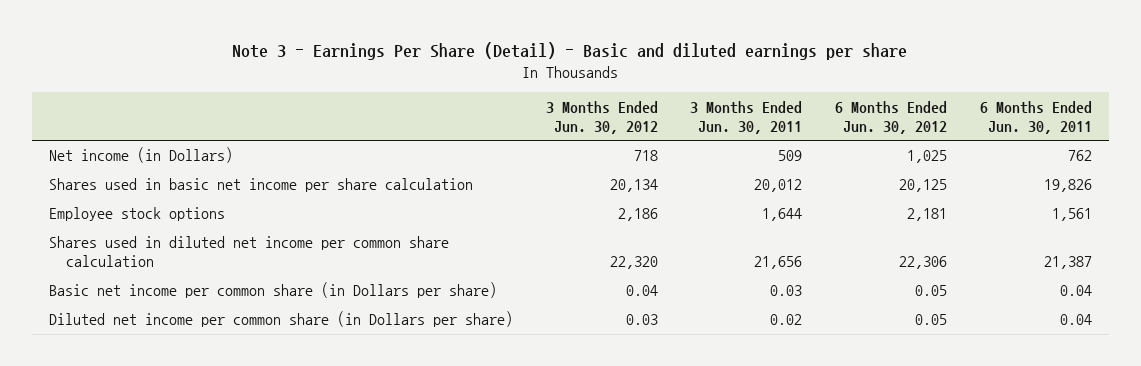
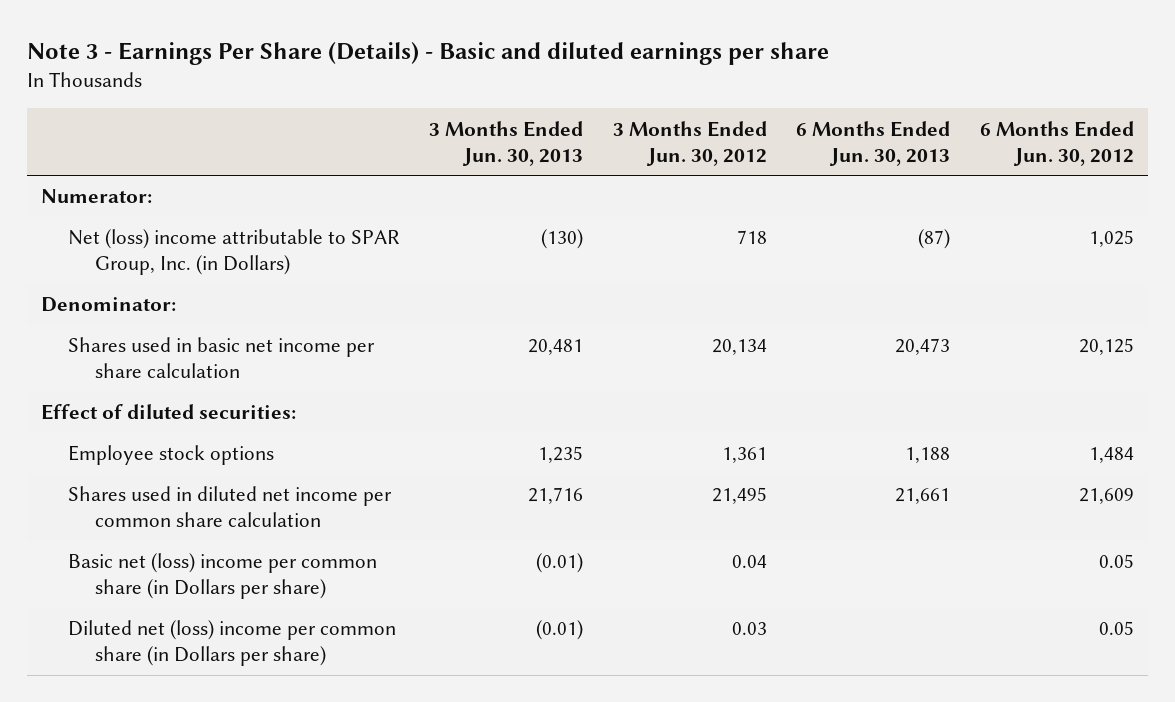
[232,42,908,61] Note 3 - Earnings Per Share (Detail) - Basic and diluted earnings per share -> [26,42,829,66] Note 3 - Earnings Per Share (Details) - Basic and diluted earnings per share
[690,100,803,134] 3 Months Ended Jun. 30, 2011 -> none
[980,100,1093,134] 6 Months Ended Jun. 30, 2011 -> none
none -> [429,120,584,166] 3 Months Ended Jun. 30, 2013
none -> [796,120,951,166] 6 Months Ended Jun. 30, 2013
none -> [41,189,153,204] Numerator:
[48,147,233,164] Net income (in Dollars) -> [67,229,400,276] Net (loss) income attributable to SPAR Group, Inc. (in Dollars)
none -> [41,297,177,313] Denominator:
none -> [41,404,297,421] Effect of diluted securities:
[617,208,658,222] 2,186 -> [721,447,767,464] 1,361
[907,208,948,222] 2,181 -> [1088,447,1134,464] 1,484
[609,256,658,270] 22,320 -> [711,487,767,505] 21,495
[899,256,948,270] 22,306 -> [1078,488,1134,505] 21,609
[48,282,497,299] Basic net income per common share (in Dollars per share) -> [67,553,377,600] Basic net (loss) income per common share (in Dollars per share)
[48,311,513,328] Diluted net income per common share (in Dollars per share) -> [67,620,396,667] Diluted net (loss) income per common share (in Dollars per share)

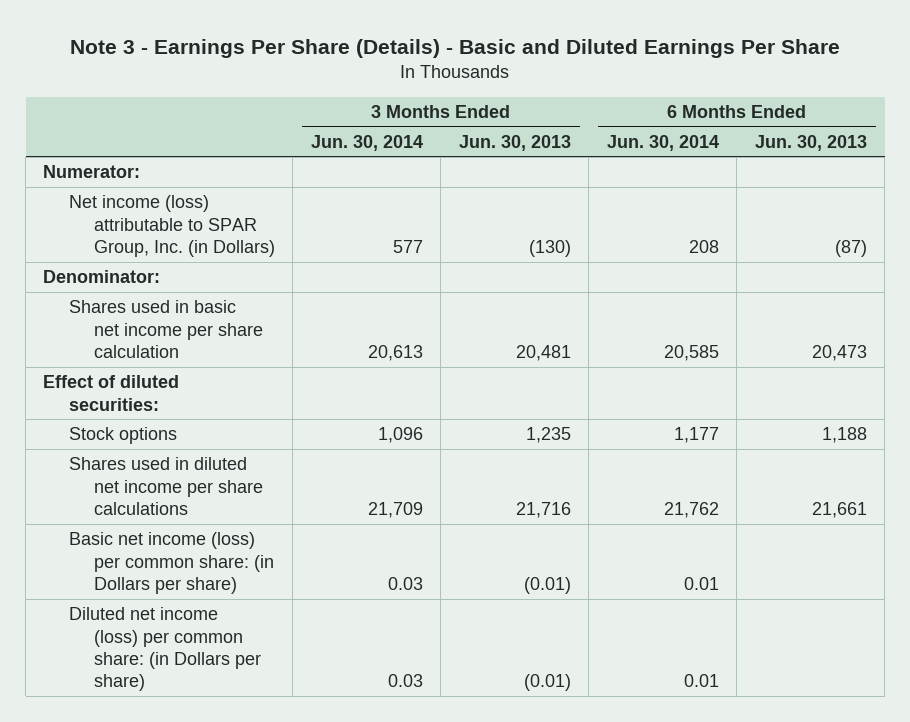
[26,42,829,66] Note 3 - Earnings Per Share (Details) - Basic and diluted earnings per share -> [70,38,841,58] Note 3 - Earnings Per Share (Details) - Basic and Diluted Earnings Per Share
[612,120,767,166] 3 Months Ended Jun. 30, 2012 -> none
[979,120,1134,166] 6 Months Ended Jun. 30, 2012 -> none
none -> [310,134,423,151] Jun. 30, 2014
none -> [606,134,719,151] Jun. 30, 2014
[67,229,400,276] Net (loss) income attributable to SPAR Group, Inc. (in Dollars) -> [68,195,275,258] Net income (loss) attributable to SPAR Group, Inc. (in Dollars)
[67,445,274,466] Employee stock options -> [68,427,177,445] Stock options
[67,486,392,528] Shares used in diluted net income per common share calculation -> [68,457,263,516] Shares used in diluted net income per share calculations
[67,553,377,600] Basic net (loss) income per common share (in Dollars per share) -> [68,532,274,595] Basic net income (loss) per common share: (in Dollars per share)
[67,620,396,667] Diluted net (loss) income per common share (in Dollars per share) -> [68,607,261,692] Diluted net income (loss) per common share: (in Dollars per share)

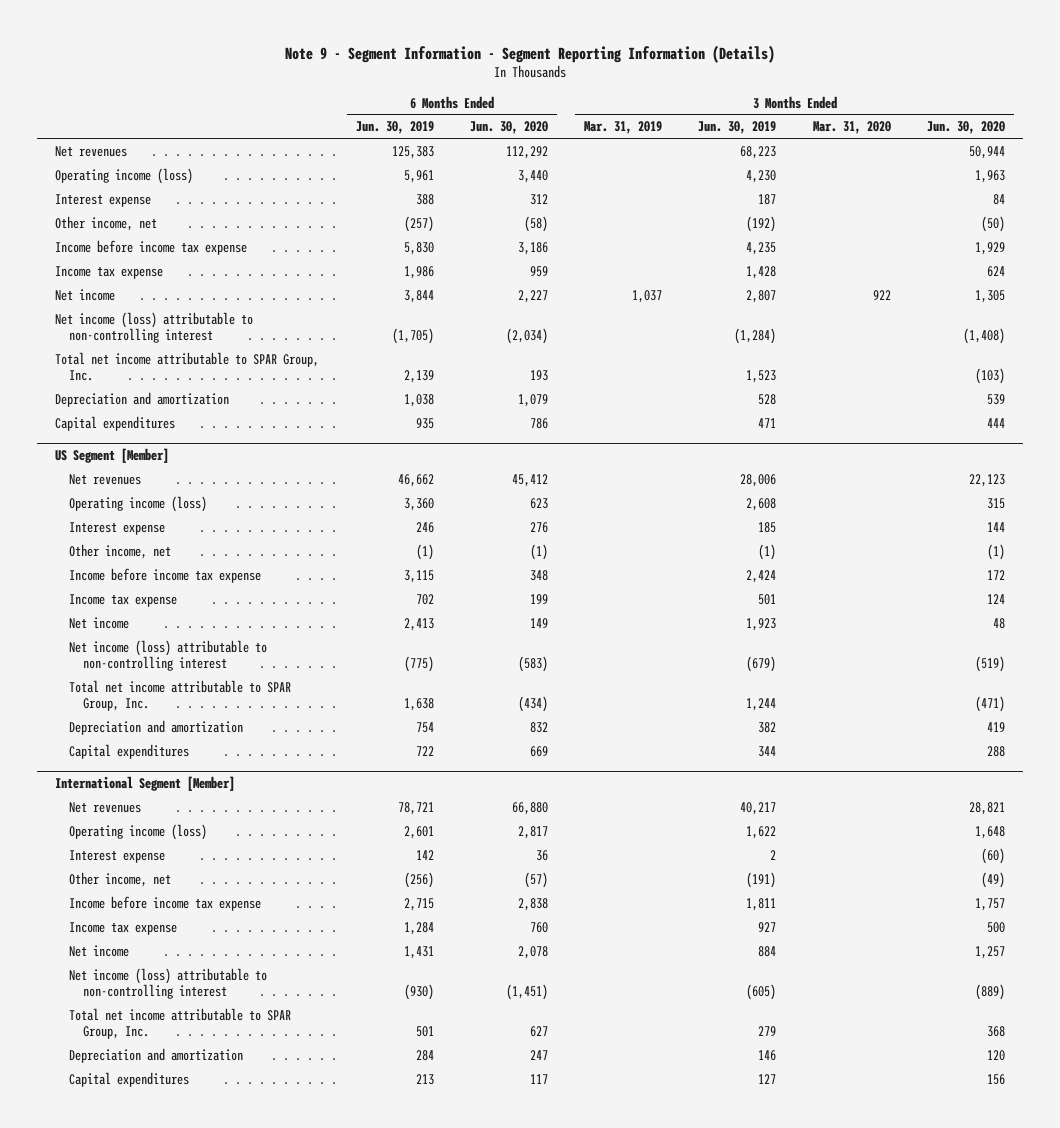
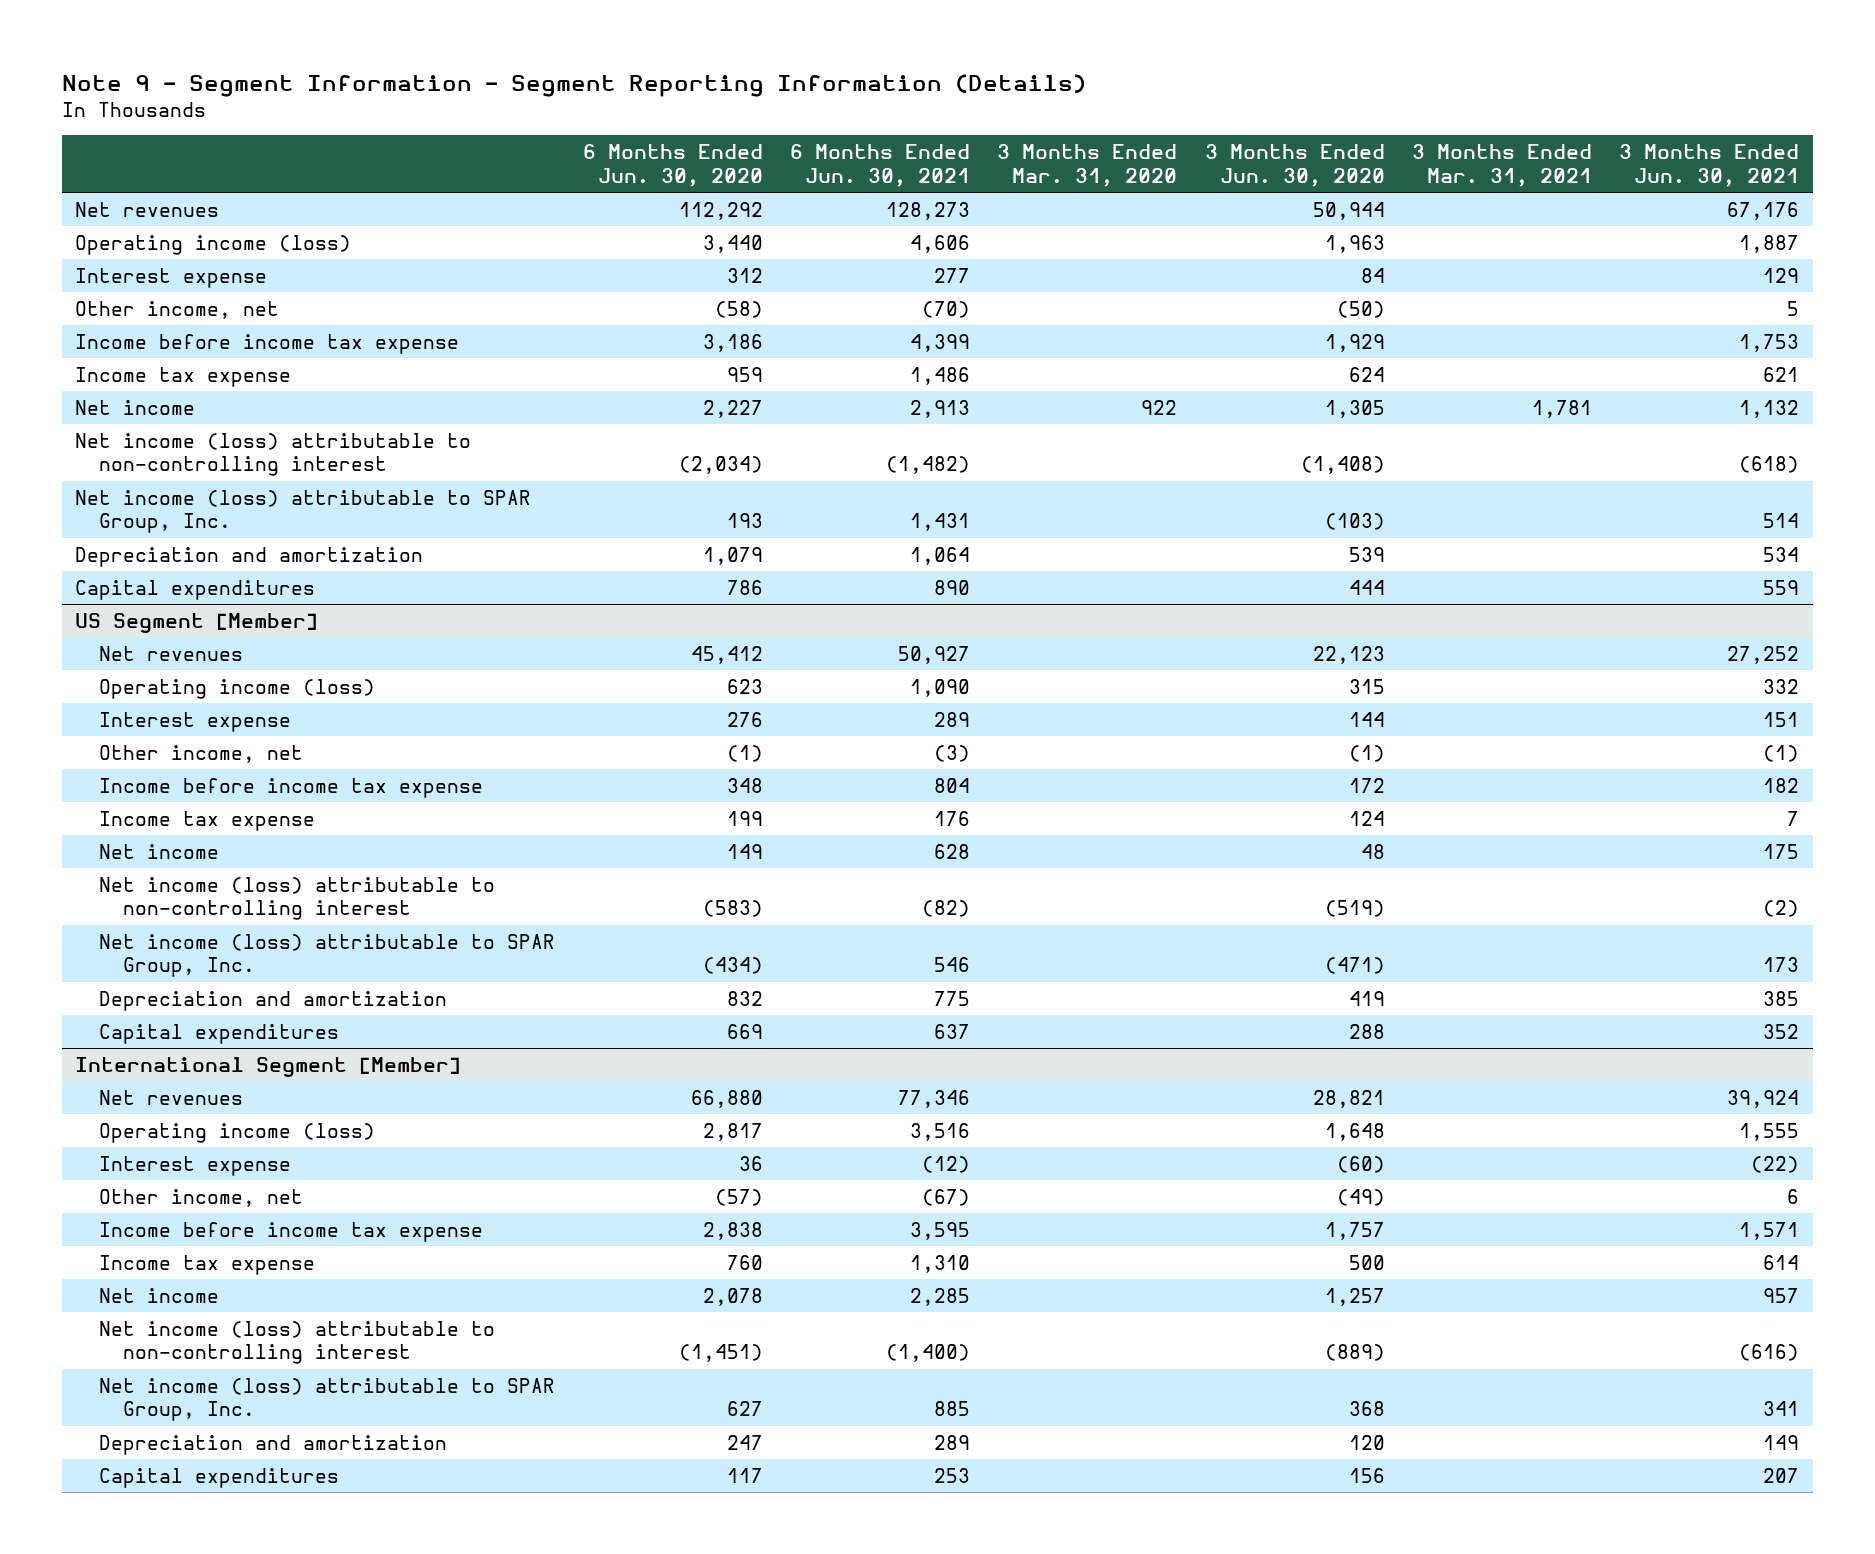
[355,121,434,135] Jun. 30, 2019 -> none
[584,121,663,135] Mar. 31, 2019 -> none
[698,121,777,135] Jun. 30, 2019 -> none
none -> [789,144,970,187] 6 Months Ended Jun. 30, 2021
none -> [1412,144,1593,187] 3 Months Ended Mar. 31, 2021
none -> [1619,144,1800,187] 3 Months Ended Jun. 30, 2021
[55,351,320,382] Total net income attributable to SPAR Group, Inc. -> [75,489,532,534] Net income (loss) attributable to SPAR Group, Inc.
[69,679,292,712] Total net income attributable to SPAR Group, Inc. -> [99,933,556,978] Net income (loss) attributable to SPAR Group, Inc.
[69,1007,292,1040] Total net income attributable to SPAR Group, Inc. -> [99,1377,556,1422] Net income (loss) attributable to SPAR Group, Inc.

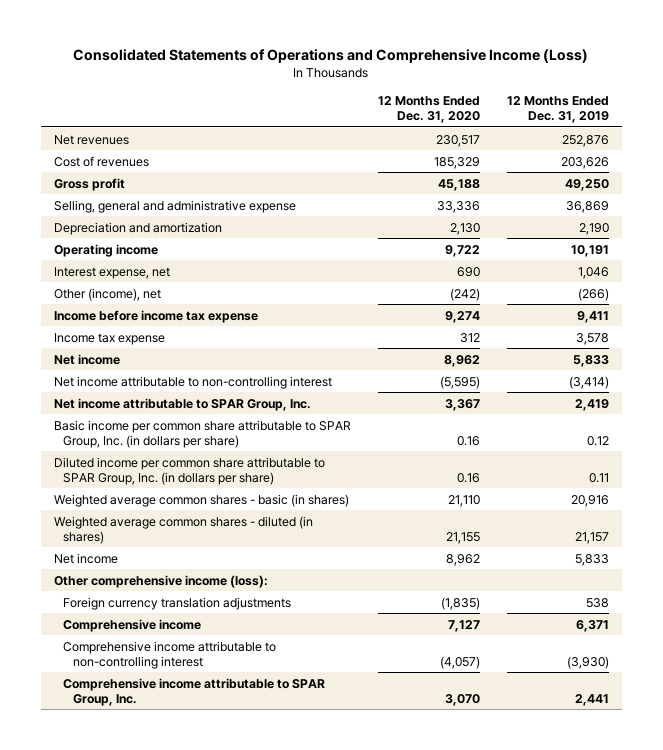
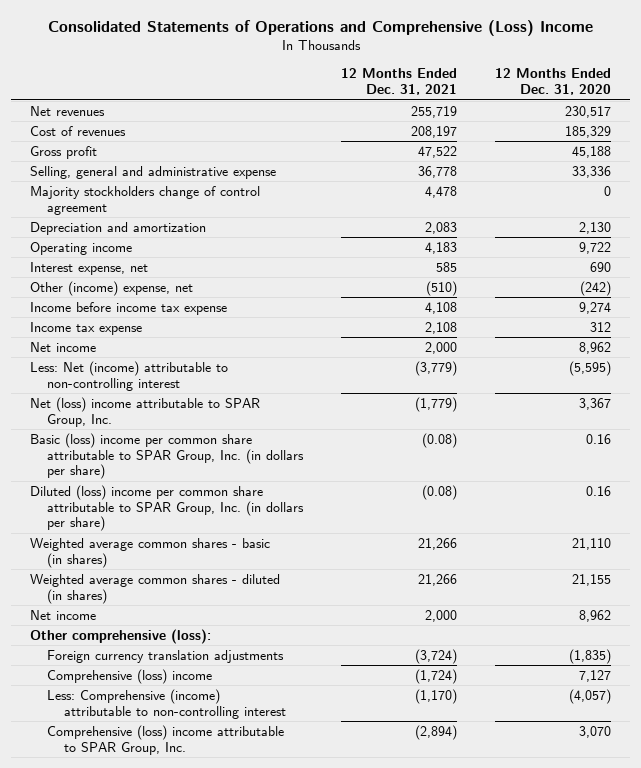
[73,49,589,64] Consolidated Statements of Operations and Comprehensive Income (Loss) -> [47,19,593,36] Consolidated Statements of Operations and Comprehensive (Loss) Income
[506,95,609,123] 12 Months Ended Dec. 31, 2019 -> none
none -> [340,68,457,96] 12 Months Ended Dec. 31, 2021
none -> [30,185,261,215] Majority stockholders change of control agreement
[54,287,162,301] Other (income), net -> [30,280,194,296] Other (income) expense, net
[54,375,333,389] Net income attributable to non-controlling interest -> [30,360,229,391] Less: Net (income) attributable to non-controlling interest
[54,397,312,411] Net income attributable to SPAR Group, Inc. -> [30,396,261,427] Net (loss) income attributable to SPAR Group, Inc.
[54,419,352,448] Basic income per common share attributable to SPAR Group, Inc. (in dollars per share) -> [30,432,304,480] Basic (loss) income per common share attributable to SPAR Group, Inc. (in dollars per share)
[54,456,326,485] Diluted income per common share attributable to SPAR Group, Inc. (in dollars per share) -> [30,484,304,532] Diluted (loss) income per common share attributable to SPAR Group, Inc. (in dollars per share)
[54,574,269,588] Other comprehensive income (loss): -> [30,628,212,644] Other comprehensive (loss):
[63,618,202,632] Comprehensive income -> [46,668,212,684] Comprehensive (loss) income
[63,640,277,669] Comprehensive income attributable to non-controlling interest -> [46,688,286,719] Less: Comprehensive (income) attributable to non-controlling interest
[63,677,326,706] Comprehensive income attributable to SPAR Group, Inc. -> [46,724,284,755] Comprehensive (loss) income attributable to SPAR Group, Inc.

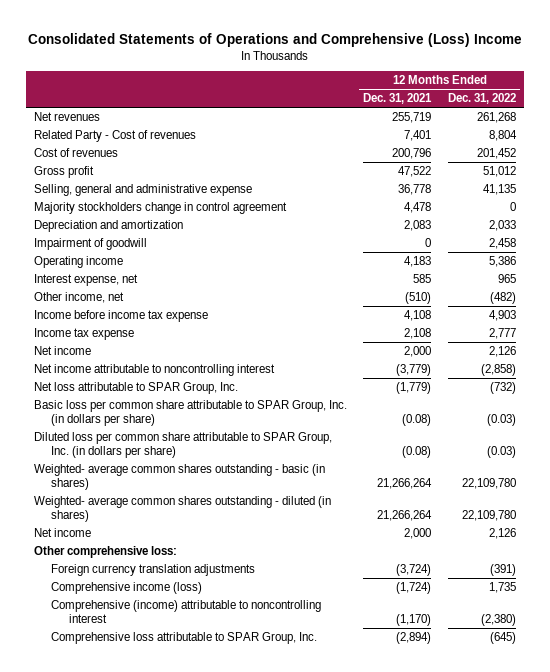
[494,68,611,96] 12 Months Ended Dec. 31, 2020 -> none
none -> [447,93,516,105] Dec. 31, 2022
none -> [33,130,196,143] Related Party - Cost of revenues
[410,125,457,138] 208,197 -> [392,148,432,160] 200,796
[30,185,261,215] Majority stockholders change of control agreement -> [33,202,287,215] Majority stockholders change in control agreement
none -> [33,238,147,251] Impairment of goodwill
[30,280,194,296] Other (income) expense, net -> [33,292,124,304] Other income, net
[30,360,229,391] Less: Net (income) attributable to non-controlling interest -> [33,364,275,377] Net income attributable to noncontrolling interest
[30,396,261,427] Net (loss) income attributable to SPAR Group, Inc. -> [33,382,238,395] Net loss attributable to SPAR Group, Inc.
[30,432,304,480] Basic (loss) income per common share attributable to SPAR Group, Inc. (in dollars per share) -> [33,400,347,427] Basic loss per common share attributable to SPAR Group, Inc. (in dollars per share)
[30,484,304,532] Diluted (loss) income per common share attributable to SPAR Group, Inc. (in dollars per share) -> [33,432,332,459] Diluted loss per common share attributable to SPAR Group, Inc. (in dollars per share)
[30,537,271,568] Weighted average common shares - basic (in shares) -> [33,464,325,491] Weighted- average common shares outstanding - basic (in shares)
[417,537,457,550] 21,266 -> [377,478,433,490] 21,266,264
[30,573,281,604] Weighted average common shares - diluted (in shares) -> [33,496,331,523] Weighted- average common shares outstanding - diluted (in shares)
[417,573,457,586] 21,266 -> [377,510,433,522] 21,266,264
[30,628,212,644] Other comprehensive (loss): -> [33,546,177,559] Other comprehensive loss:
[46,668,212,684] Comprehensive (loss) income -> [51,582,203,595] Comprehensive income (loss)
[46,688,286,719] Less: Comprehensive (income) attributable to non-controlling interest -> [51,600,322,624] Comprehensive (income) attributable to noncontrolling interest
[46,724,284,755] Comprehensive (loss) income attributable to SPAR Group, Inc. -> [51,632,318,645] Comprehensive loss attributable to SPAR Group, Inc.

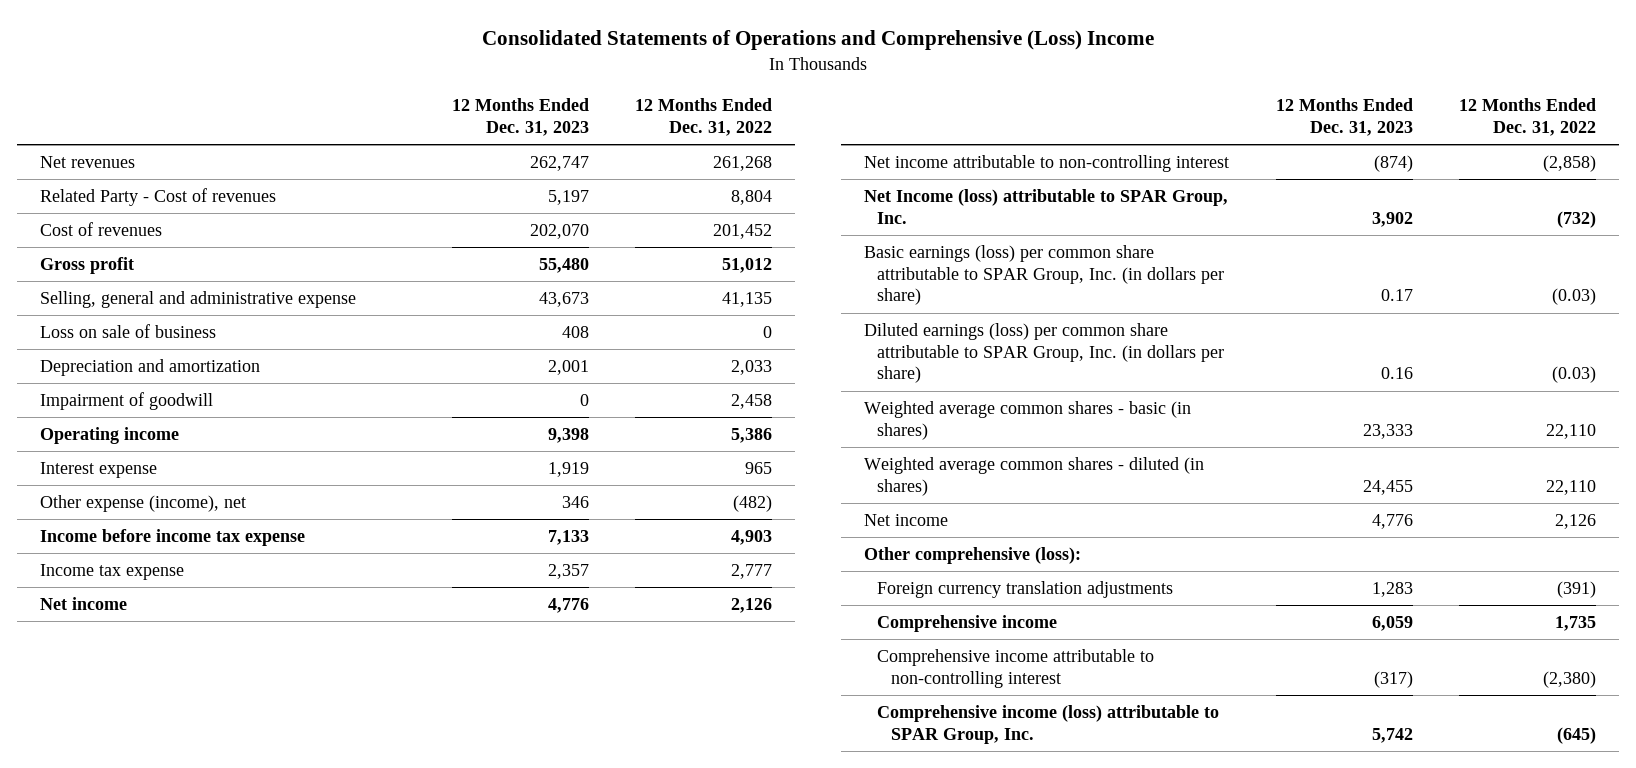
[363,93,433,105] Dec. 31, 2021 -> none
none -> [451,98,589,136] 12 Months Ended Dec. 31, 2023
[33,202,287,215] Majority stockholders change in control agreement -> none
none -> [40,324,217,339] Loss on sale of business
[33,274,138,287] Interest expense, net -> [40,462,158,479] Interest expense
[33,292,124,304] Other income, net -> [40,495,247,513] Other expense (income), net
[33,364,275,377] Net income attributable to noncontrolling interest -> [864,155,1230,173] Net income attributable to non-controlling interest
[33,382,238,395] Net loss attributable to SPAR Group, Inc. -> [864,189,1229,224] Net Income (loss) attributable to SPAR Group, Inc.
[33,400,347,427] Basic loss per common share attributable to SPAR Group, Inc. (in dollars per share) -> [864,245,1225,306] Basic earnings (loss) per common share attributable to SPAR Group, Inc. (in dollars per share)
[33,432,332,459] Diluted loss per common share attributable to SPAR Group, Inc. (in dollars per share) -> [864,323,1225,384] Diluted earnings (loss) per common share attributable to SPAR Group, Inc. (in dollars per share)
[33,464,325,491] Weighted- average common shares outstanding - basic (in shares) -> [864,401,1192,440] Weighted average common shares - basic (in shares)
[461,478,516,490] 22,109,780 -> [1546,423,1597,439] 22,110
[33,496,331,523] Weighted- average common shares outstanding - diluted (in shares) -> [864,457,1205,496] Weighted average common shares - diluted (in shares)
[461,510,516,522] 22,109,780 -> [1546,479,1597,495] 22,110
[33,546,177,559] Other comprehensive loss: -> [864,547,1082,565] Other comprehensive (loss):
[51,582,203,595] Comprehensive income (loss) -> [877,615,1058,633] Comprehensive income
[51,600,322,624] Comprehensive (income) attributable to noncontrolling interest -> [877,649,1155,688] Comprehensive income attributable to non-controlling interest
[51,632,318,645] Comprehensive loss attributable to SPAR Group, Inc. -> [877,705,1220,744] Comprehensive income (loss) attributable to SPAR Group, Inc.

